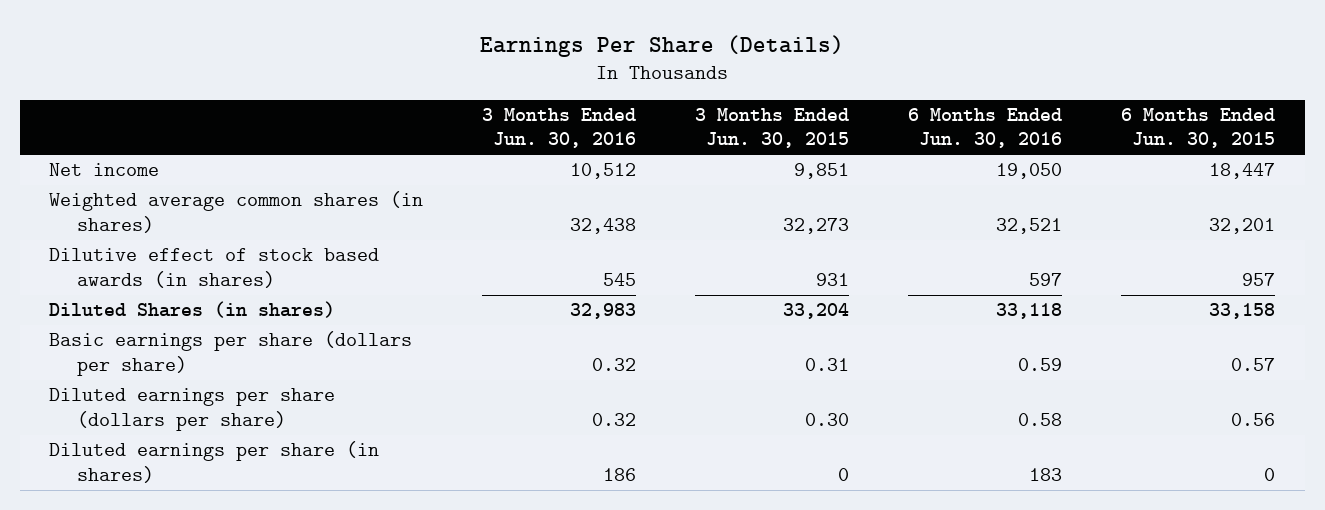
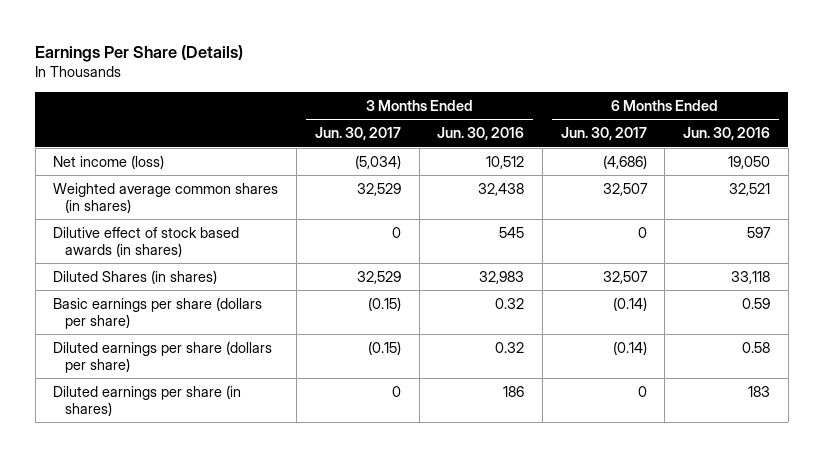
[695,107,850,149] 3 Months Ended Jun. 30, 2015 -> none
[1121,107,1276,149] 6 Months Ended Jun. 30, 2015 -> none
none -> [314,127,401,141] Jun. 30, 2017
none -> [560,127,647,141] Jun. 30, 2017
[49,163,160,177] Net income -> [53,154,165,169] Net income (loss)

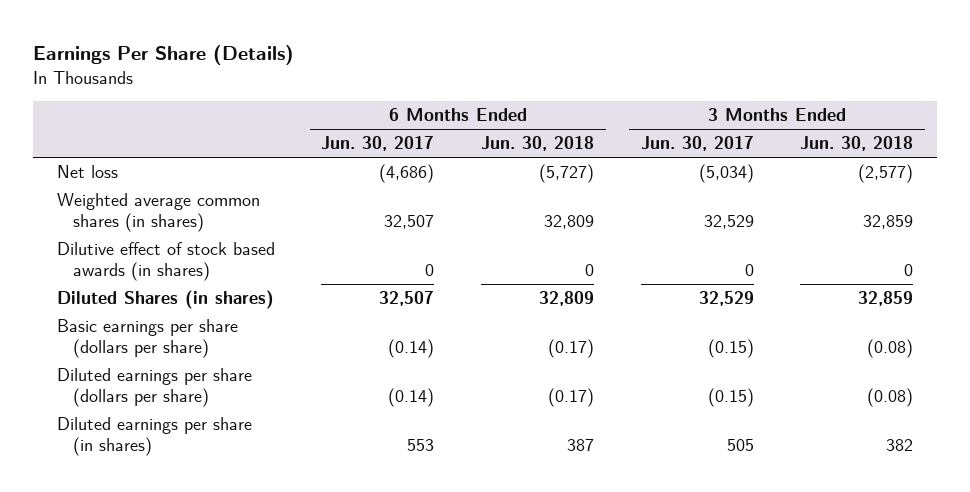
[437,127,525,141] Jun. 30, 2016 -> none
[683,127,771,141] Jun. 30, 2016 -> none
none -> [481,136,595,152] Jun. 30, 2018
none -> [800,136,914,152] Jun. 30, 2018
[53,154,165,169] Net income (loss) -> [56,165,118,179] Net loss
[391,385,401,397] 0 -> [726,439,754,452] 505
[637,385,647,397] 0 -> [407,439,435,452] 553

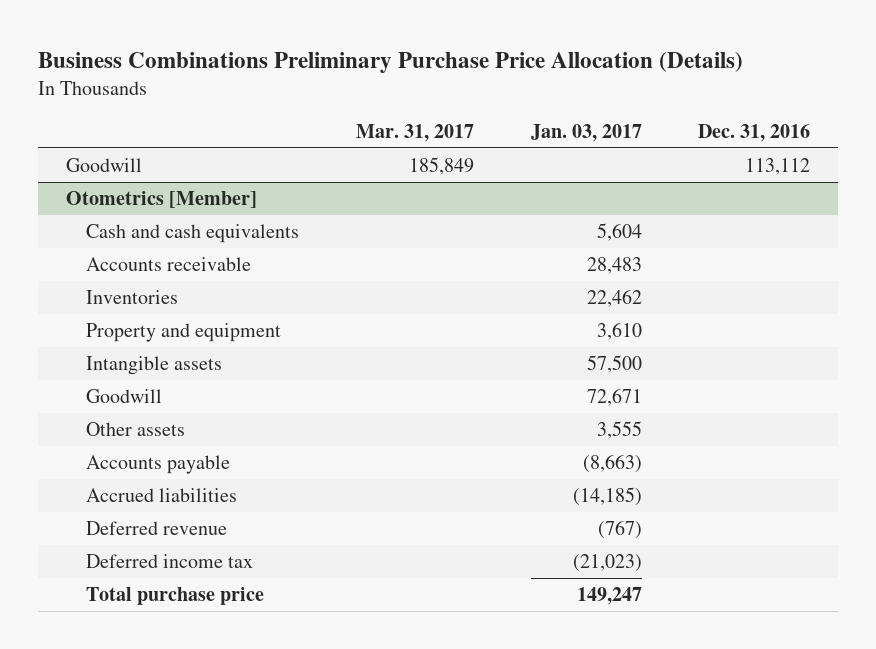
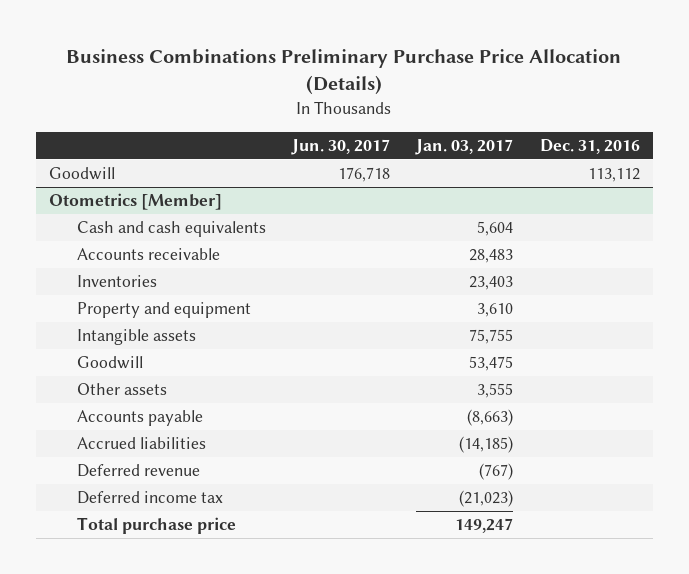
[355,123,474,142] Mar. 31, 2017 -> none
none -> [291,138,391,155] Jun. 30, 2017
[586,288,642,307] 22,462 -> [469,276,514,291] 23,403
[586,354,642,373] 57,500 -> [469,329,514,345] 75,755
[586,387,642,406] 72,671 -> [469,356,514,372] 53,475

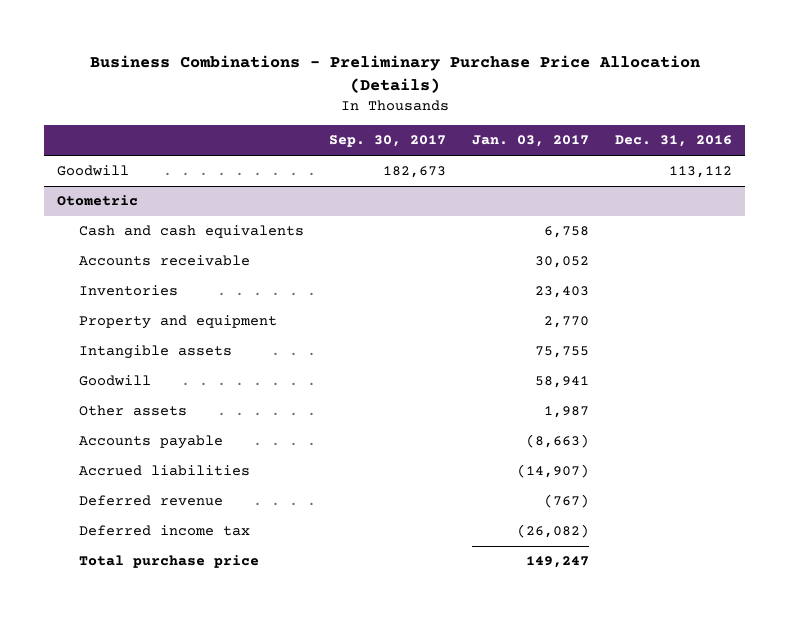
[66,49,622,96] Business Combinations Preliminary Purchase Price Allocation (Details) -> [89,55,700,94] Business Combinations - Preliminary Purchase Price Allocation (Details)
[291,138,391,155] Jun. 30, 2017 -> none
none -> [329,135,447,148] Sep. 30, 2017
[49,193,223,211] Otometrics [Member] -> [57,195,139,207] Otometric
[477,221,514,237] 5,604 -> [544,226,590,239] 6,758
[469,249,514,264] 28,483 -> [535,256,590,269] 30,052
[477,303,514,318] 3,610 -> [544,316,590,329] 2,770
[469,356,514,372] 53,475 -> [535,376,590,389] 58,941
[477,383,514,399] 3,555 -> [544,406,590,419] 1,987
[459,436,514,454] (14,185) -> [517,464,590,479] (14,907)
[459,490,514,508] (21,023) -> [517,524,590,539] (26,082)

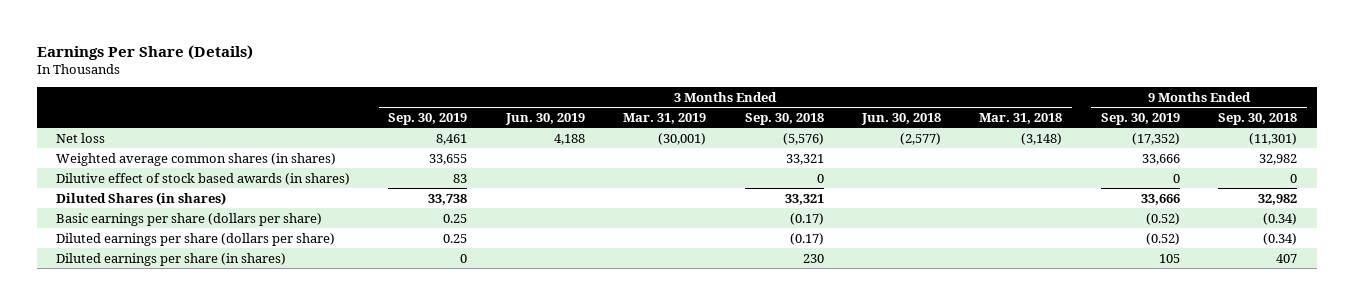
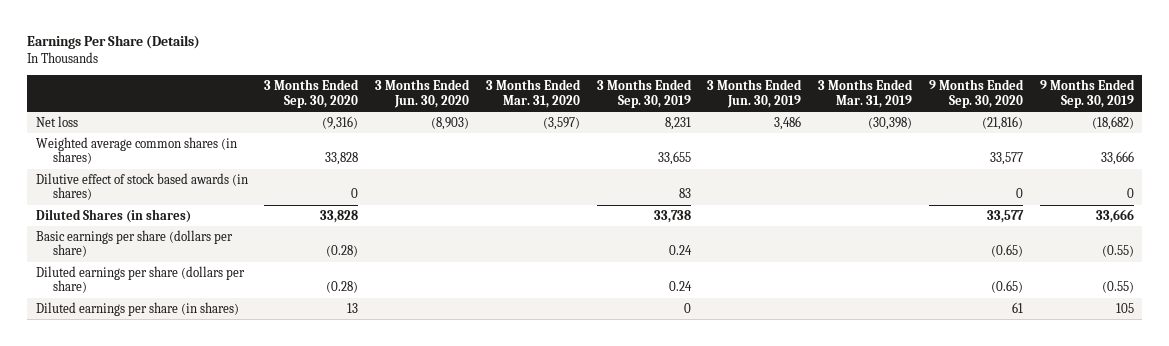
[744,112,824,125] Sep. 30, 2018 -> none
[861,112,942,125] Jun. 30, 2018 -> none
[979,112,1063,124] Mar. 31, 2018 -> none
[1218,112,1298,125] Sep. 30, 2018 -> none
none -> [264,79,360,108] 3 Months Ended Sep. 30, 2020
none -> [375,79,471,108] 3 Months Ended Jun. 30, 2020
none -> [485,79,581,108] 3 Months Ended Mar. 31, 2020
none -> [928,79,1024,108] 9 Months Ended Sep. 30, 2020
[436,133,468,145] 8,461 -> [664,116,691,130] 8,231
[553,133,585,145] 4,188 -> [774,115,802,130] 3,486
[658,132,707,145] (30,001) -> [868,116,913,130] (30,398)
[1131,132,1180,145] (17,352) -> [1091,115,1134,130] (18,682)
[443,213,468,223] 0.25 -> [668,245,692,256] 0.24
[1145,212,1180,225] (0.52) -> [1101,245,1134,258] (0.55)
[443,233,468,243] 0.25 -> [668,281,692,292] 0.24
[1145,232,1180,245] (0.52) -> [1101,281,1134,294] (0.55)

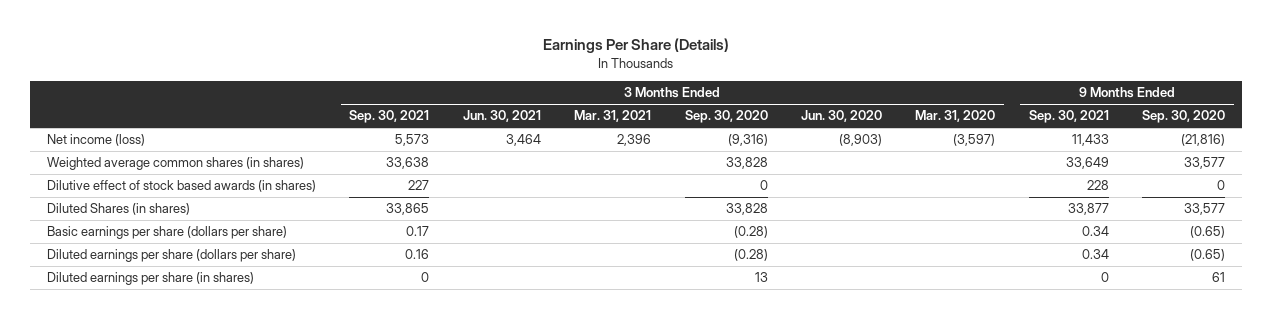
[596,79,692,108] 3 Months Ended Sep. 30, 2019 -> none
[707,79,803,108] 3 Months Ended Jun. 30, 2019 -> none
[818,79,914,108] 3 Months Ended Mar. 31, 2019 -> none
[1039,79,1135,108] 9 Months Ended Sep. 30, 2019 -> none
none -> [349,110,430,124] Sep. 30, 2021
none -> [462,110,541,123] Jun. 30, 2021
none -> [574,110,652,123] Mar. 31, 2021
none -> [1028,110,1109,124] Sep. 30, 2021
[35,115,78,127] Net loss -> [46,134,145,147] Net income (loss)

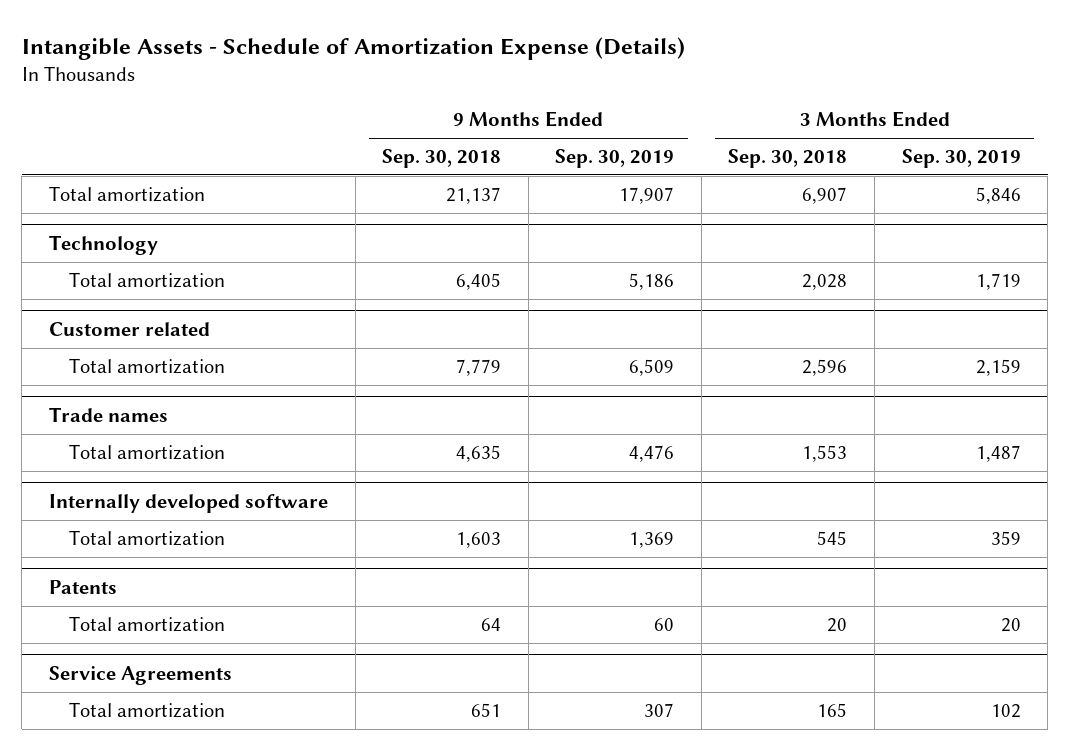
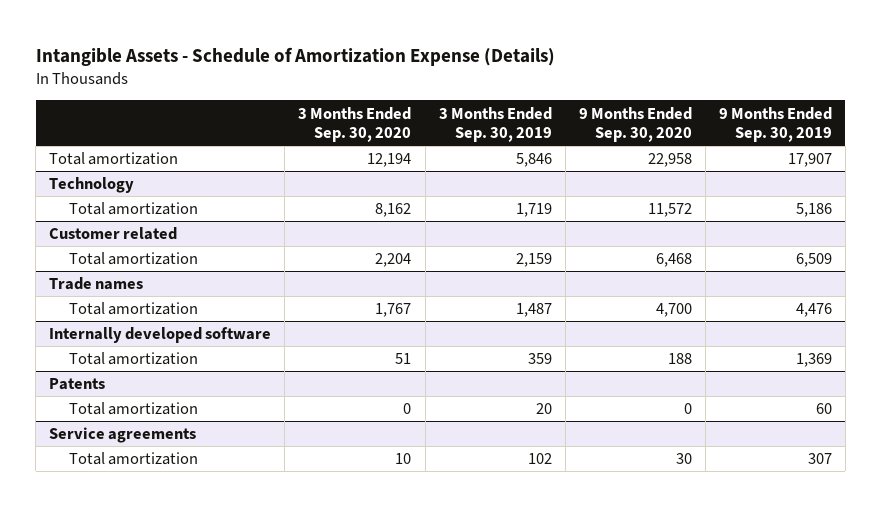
[382,148,502,168] Sep. 30, 2018 -> none
[728,148,848,168] Sep. 30, 2018 -> none
none -> [298,106,412,142] 3 Months Ended Sep. 30, 2020
none -> [578,106,692,142] 9 Months Ended Sep. 30, 2020
[49,665,233,685] Service Agreements -> [49,427,197,444] Service agreements

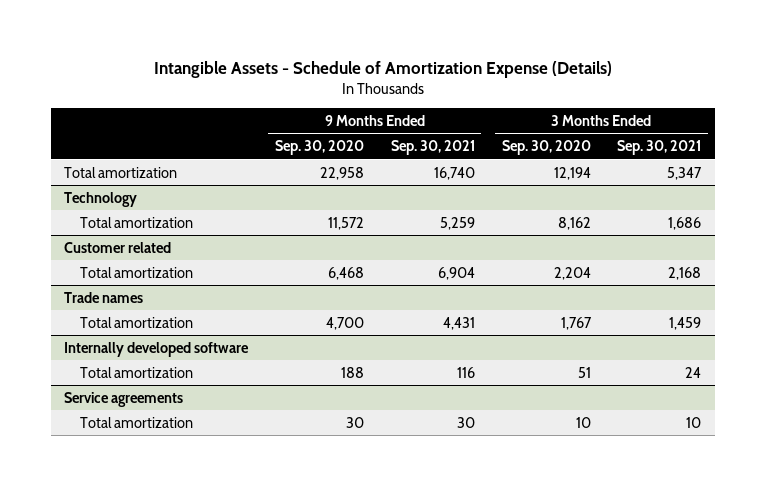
[438,106,552,142] 3 Months Ended Sep. 30, 2019 -> none
[718,106,832,142] 9 Months Ended Sep. 30, 2019 -> none
none -> [390,140,475,156] Sep. 30, 2021
none -> [617,140,702,156] Sep. 30, 2021
[49,378,106,391] Patents -> none
[69,402,199,416] Total amortization -> none

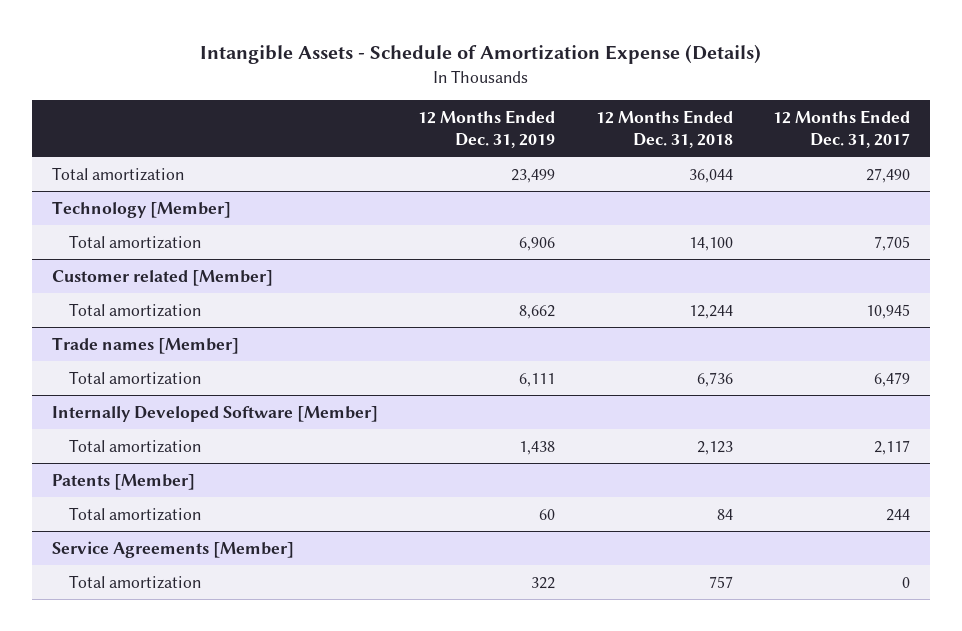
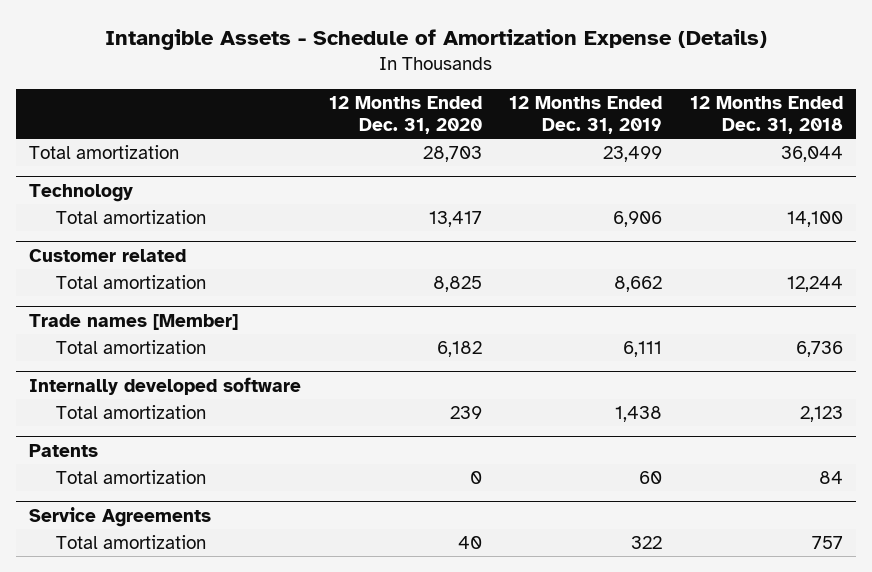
[773,109,911,149] 12 Months Ended Dec. 31, 2017 -> none
none -> [328,96,482,135] 12 Months Ended Dec. 31, 2020
[52,200,232,218] Technology [Member] -> [29,183,134,202] Technology
[52,269,274,286] Customer related [Member] -> [29,248,187,262] Customer related
[52,405,379,422] Internally Developed Software [Member] -> [29,376,302,395] Internally developed software
[52,473,196,490] Patents [Member] -> [29,443,99,457] Patents
[52,540,295,558] Service Agreements [Member] -> [29,506,212,527] Service Agreements

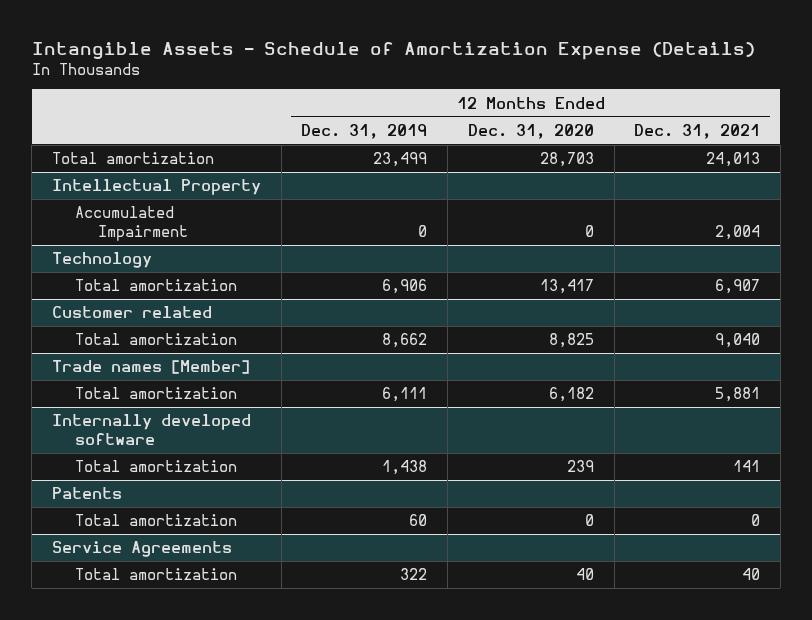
[689,96,843,135] 12 Months Ended Dec. 31, 2018 -> none
none -> [634,123,761,139] Dec. 31, 2021
none -> [52,179,262,196] Intellectual Property
none -> [75,206,189,242] Accumulated Impairment

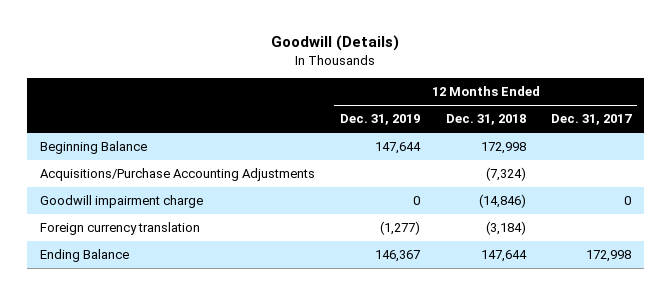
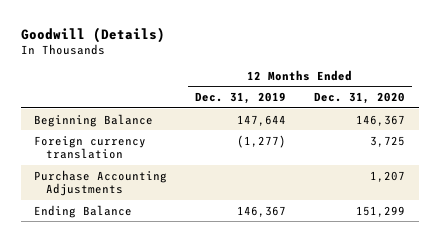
[445,114,526,126] Dec. 31, 2018 -> none
[551,114,633,126] Dec. 31, 2017 -> none
none -> [313,92,405,105] Dec. 31, 2020
[39,168,315,182] Acquisitions/Purchase Accounting Adjustments -> none
[39,195,203,209] Goodwill impairment charge -> none
none -> [34,169,168,197] Purchase Accounting Adjustments

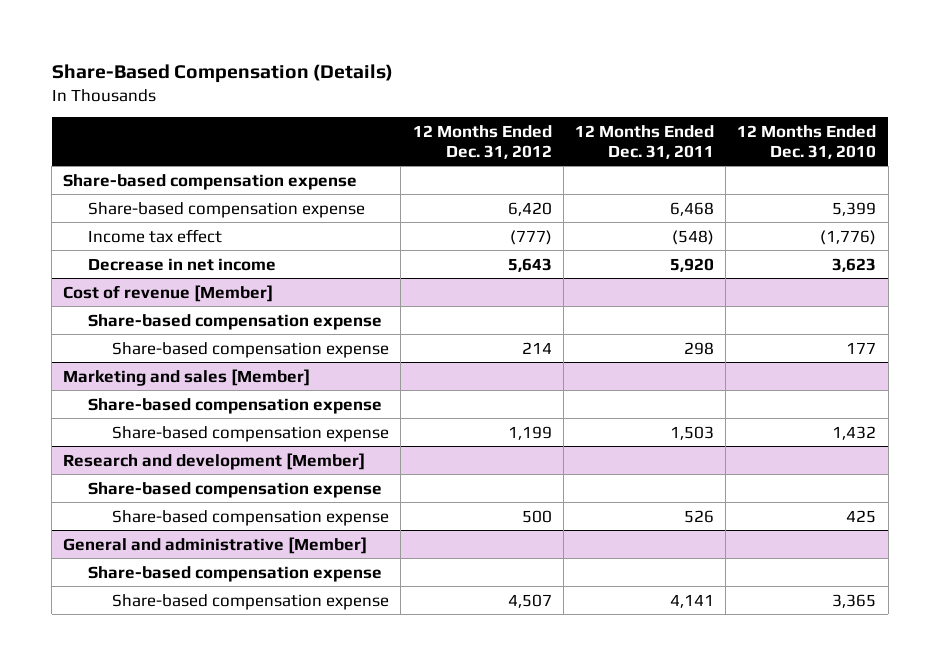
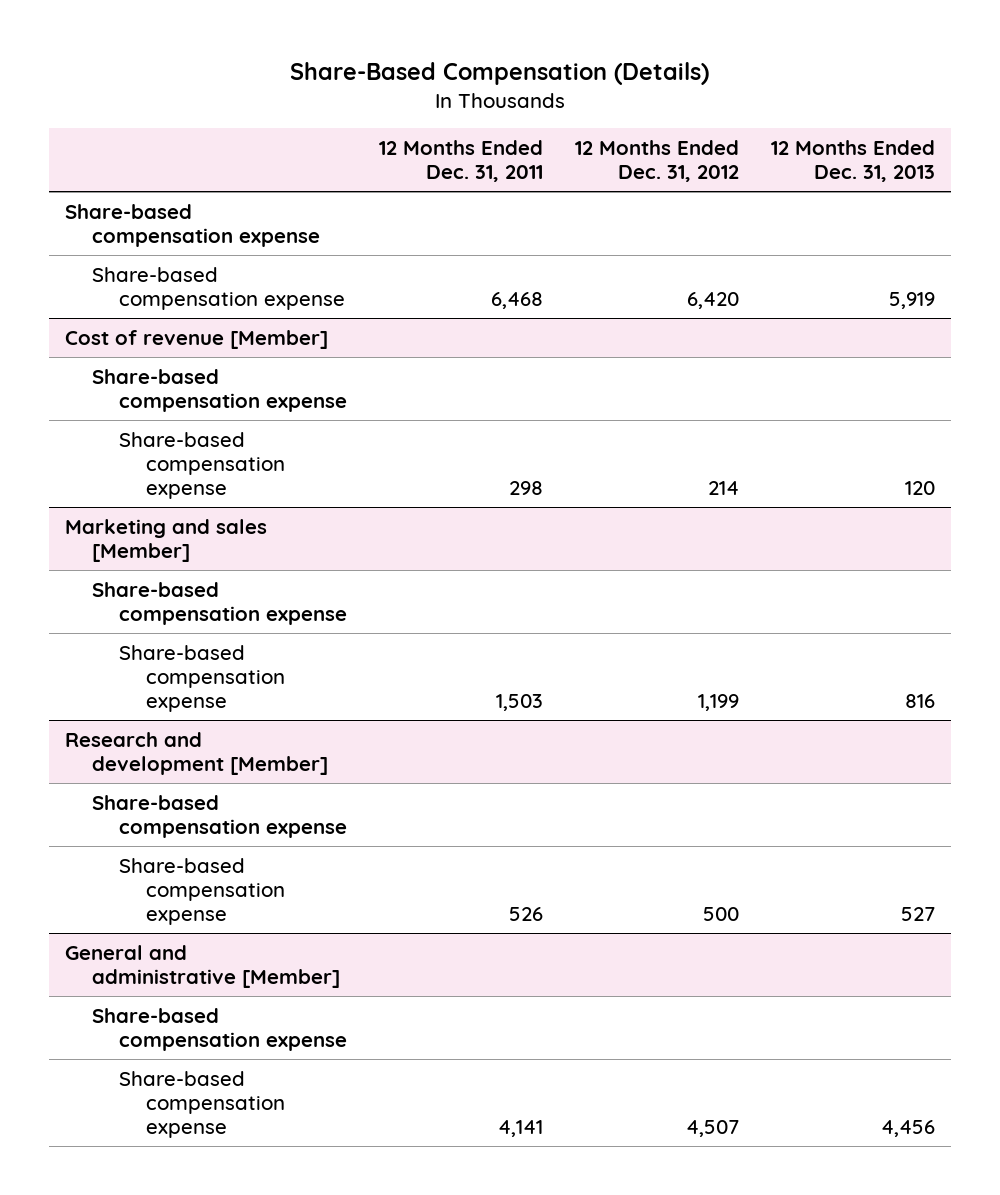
[737,125,877,159] 12 Months Ended Dec. 31, 2010 -> none
none -> [771,140,936,182] 12 Months Ended Dec. 31, 2013
[87,228,222,243] Income tax effect -> none
[87,257,276,271] Decrease in net income -> none

